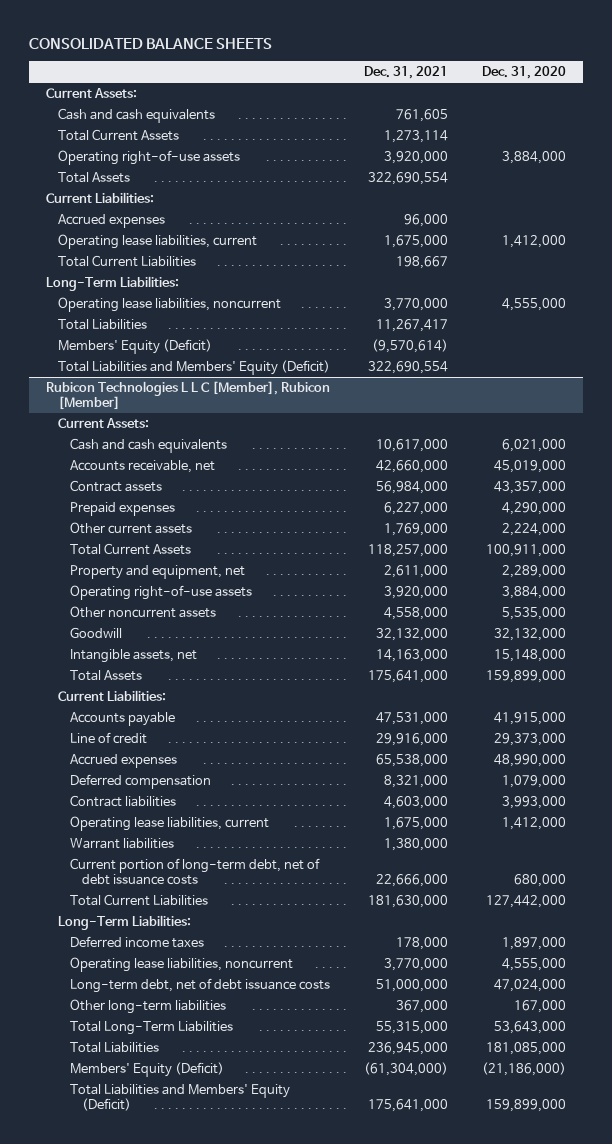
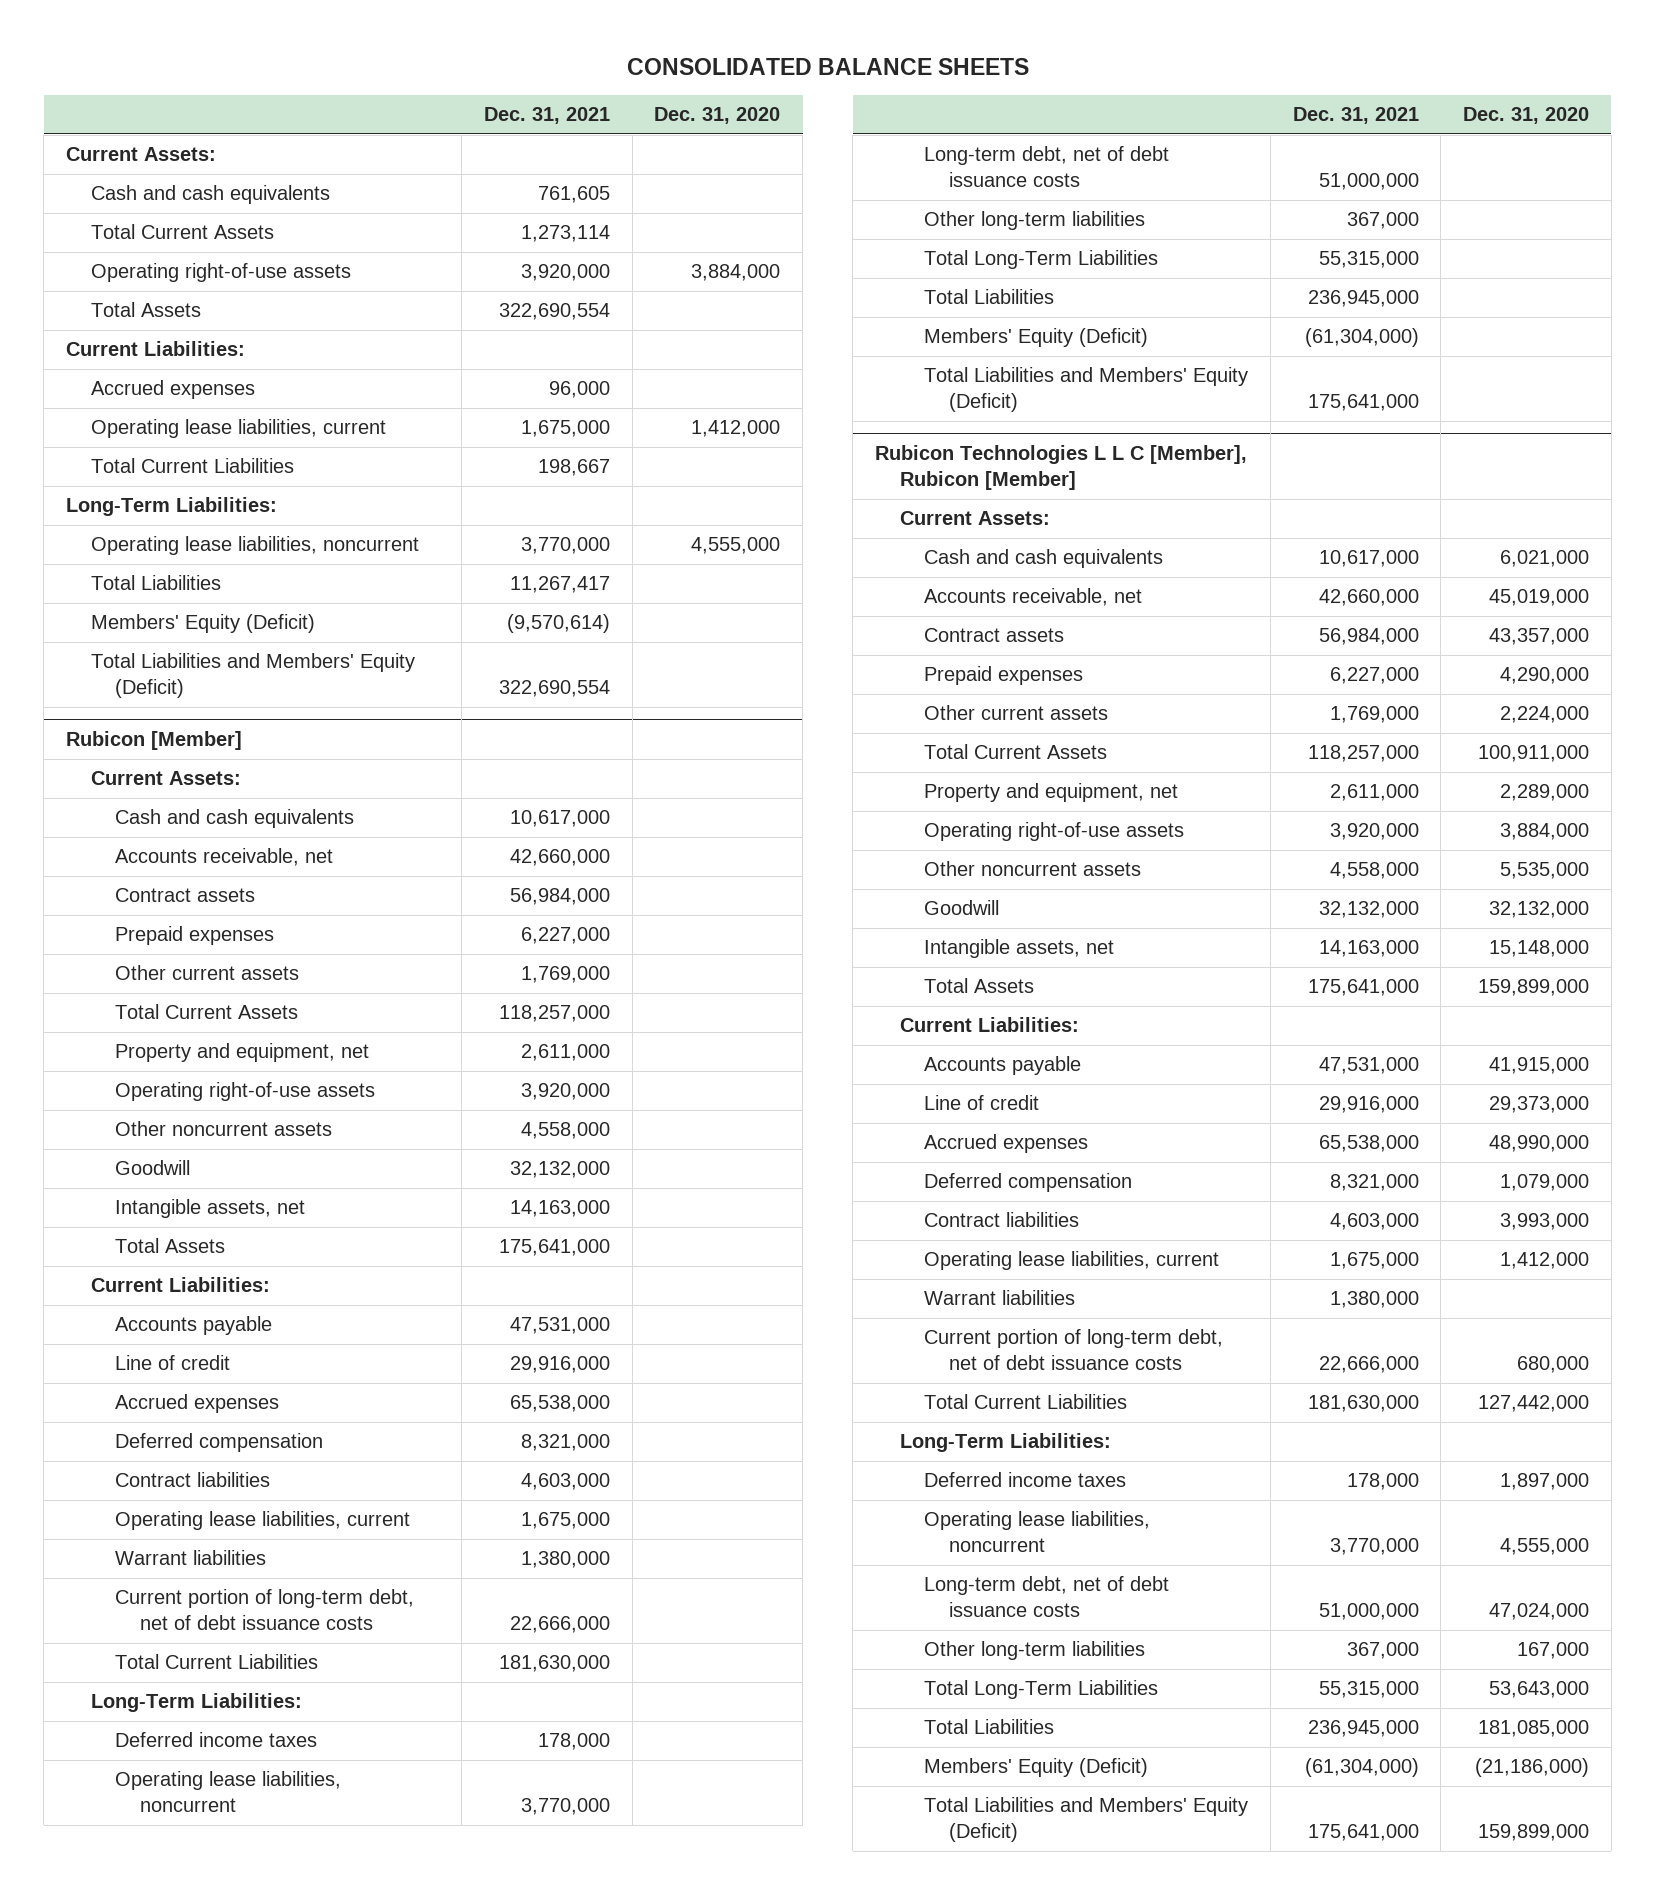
none -> [66,731,243,751] Rubicon [Member]
none -> [90,771,241,786] Current Assets:
none -> [115,809,355,829] Cash and cash equivalents
none -> [115,848,334,867] Accounts receivable, net
none -> [115,888,256,903] Contract assets
none -> [115,926,275,946] Prepaid expenses
none -> [115,965,300,981] Other current assets
none -> [115,1004,299,1020] Total Current Assets
none -> [115,1043,370,1063] Property and equipment, net
none -> [115,1082,376,1102] Operating right-of-use assets
none -> [115,1121,333,1137] Other noncurrent assets
none -> [115,1160,191,1176] Goodwill
none -> [115,1199,306,1219] Intangible assets, net
none -> [115,1238,226,1254] Total Assets
none -> [90,1277,270,1293] Current Liabilities:
none -> [115,1316,273,1336] Accounts payable
none -> [115,1355,231,1371] Line of credit
none -> [115,1394,280,1414] Accrued expenses
none -> [115,1433,324,1453] Deferred compensation
none -> [115,1472,271,1488] Contract liabilities
none -> [115,1511,411,1531] Operating lease liabilities, current
none -> [115,1550,267,1566] Warrant liabilities
none -> [115,1589,415,1631] Current portion of long-term debt, net of debt issuance costs
none -> [115,1654,319,1670] Total Current Liabilities
none -> [90,1693,302,1713] Long-Term Liabilities:
none -> [115,1732,318,1748] Deferred income taxes
none -> [115,1771,342,1813] Operating lease liabilities, noncurrent
none -> [924,146,1170,188] Long-term debt, net of debt issuance costs
none -> [924,211,1146,231] Other long-term liabilities
none -> [924,250,1159,270] Total Long-Term Liabilities
none -> [924,289,1055,305] Total Liabilities
none -> [924,328,1149,348] Members' Equity (Deficit)
none -> [924,367,1249,413] Total Liabilities and Members' Equity (Deficit)

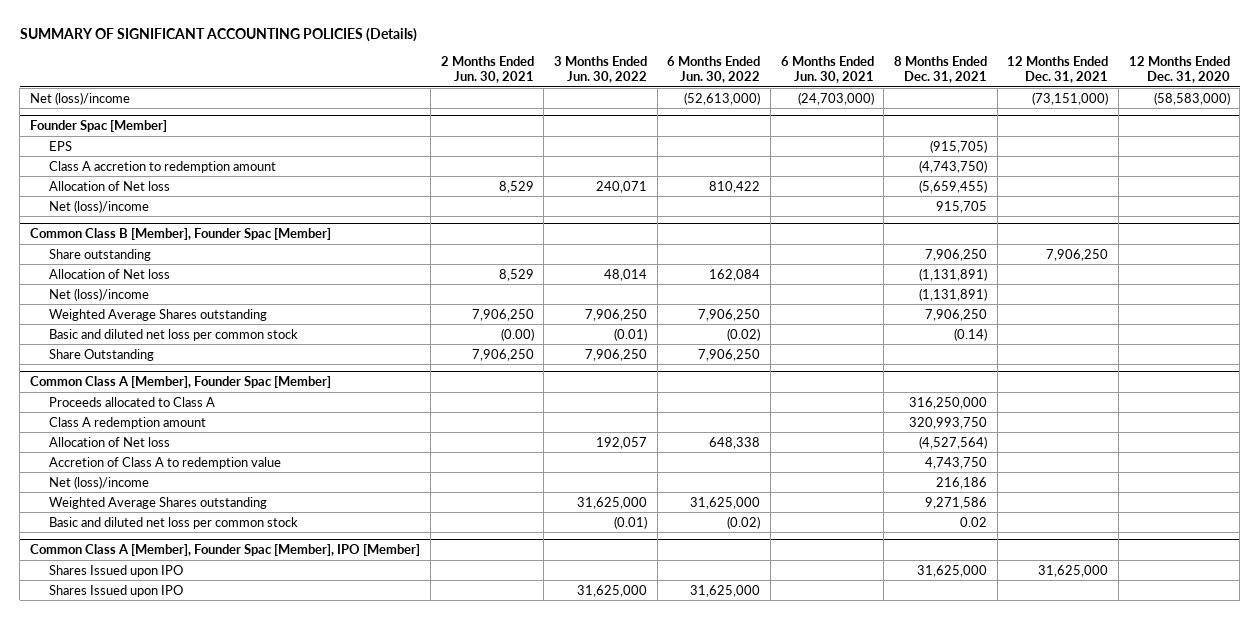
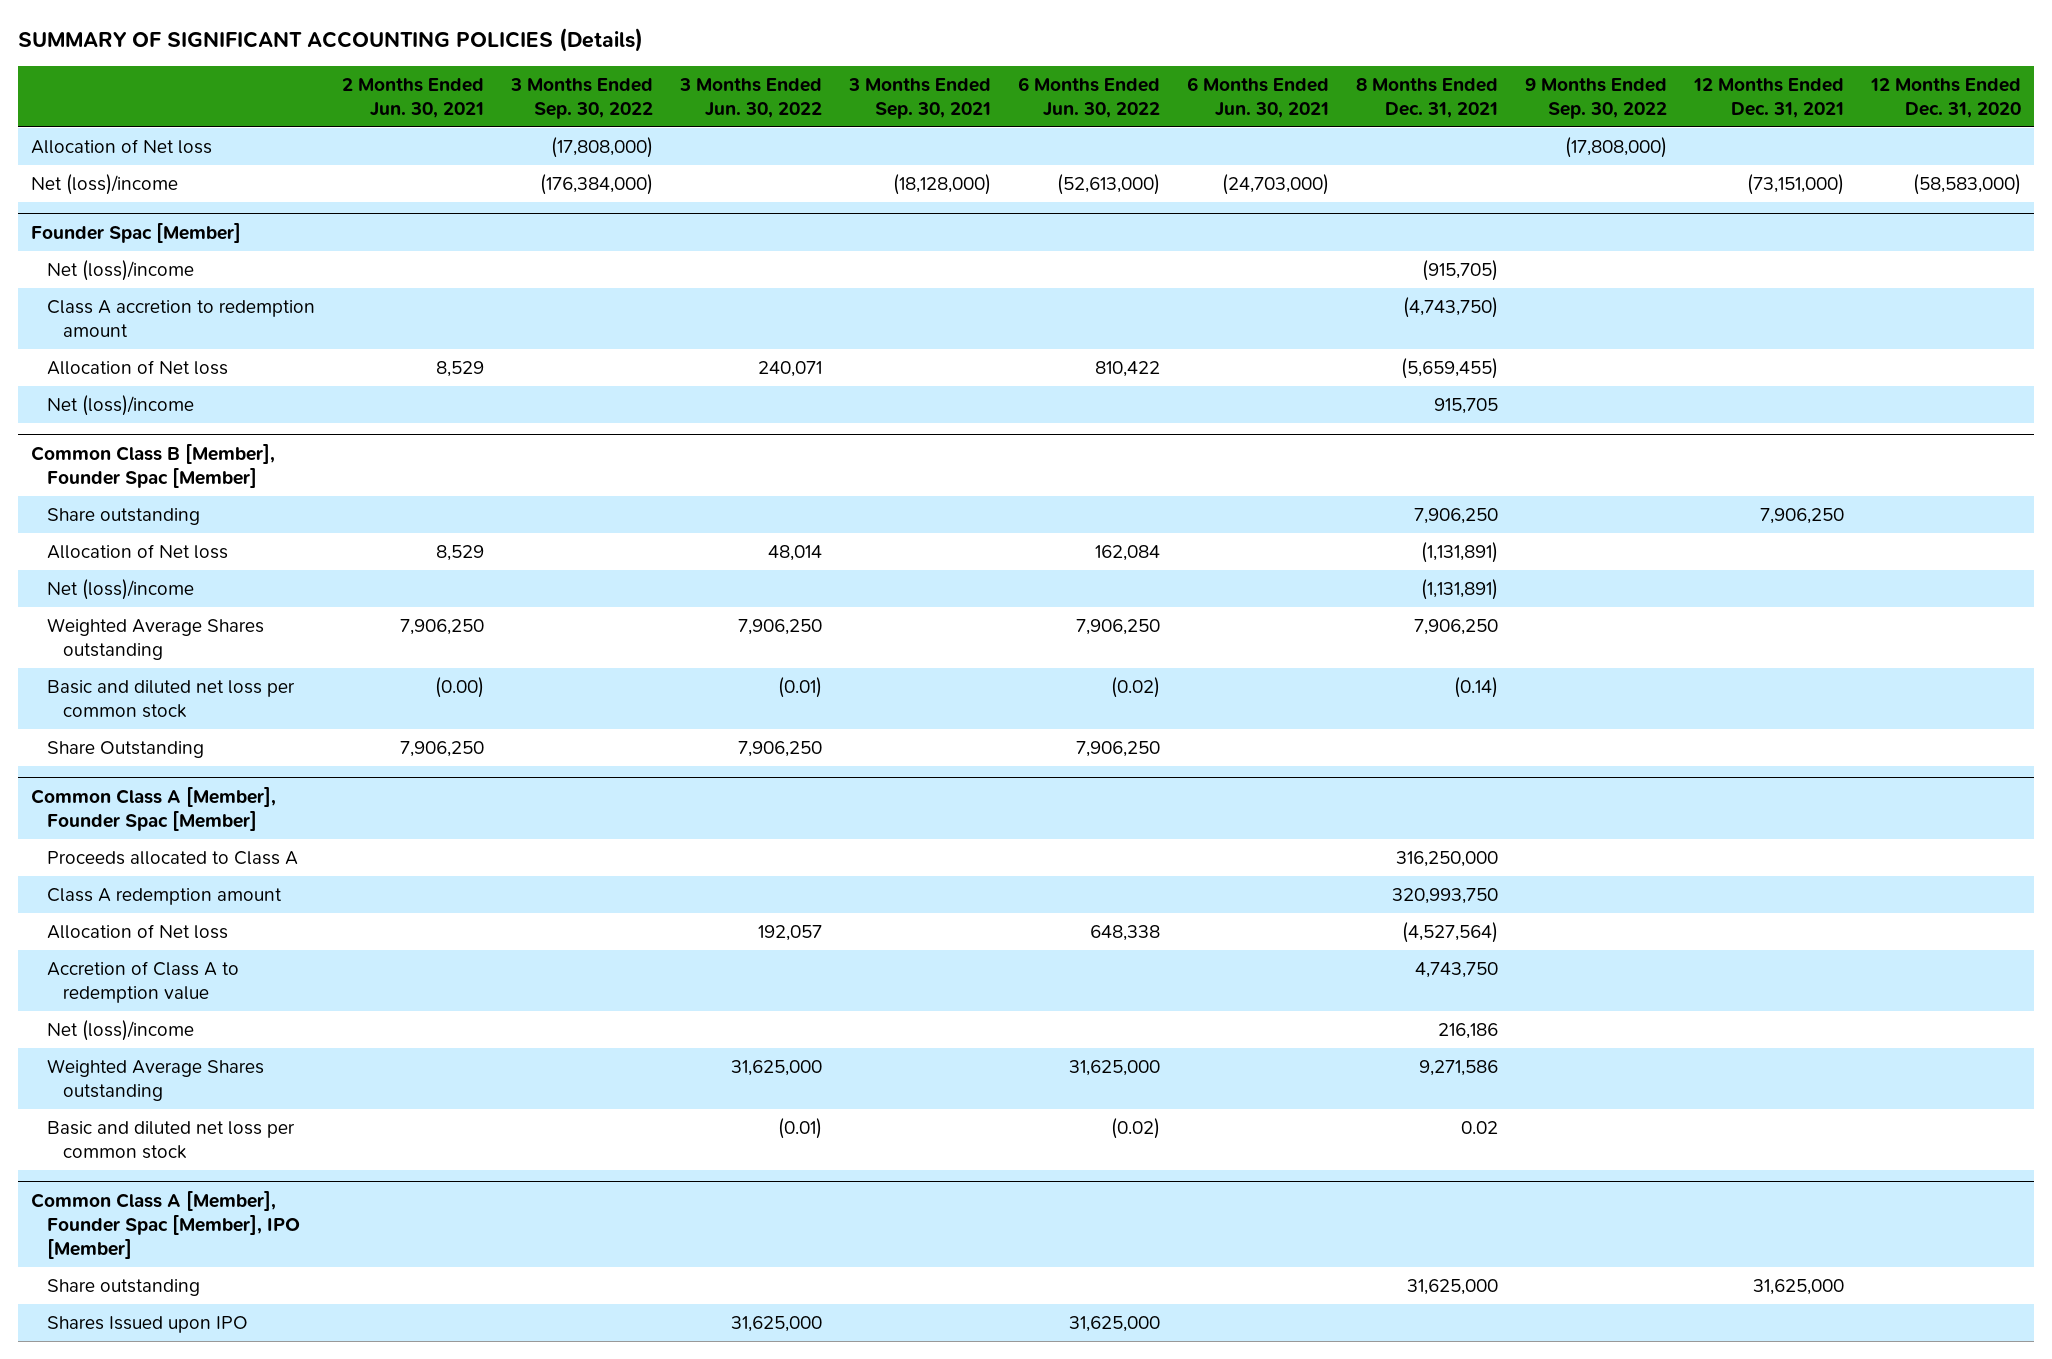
none -> [510,77,654,119] 3 Months Ended Sep. 30, 2022
none -> [847,77,991,119] 3 Months Ended Sep. 30, 2021
none -> [1524,77,1667,119] 9 Months Ended Sep. 30, 2022
none -> [31,139,213,155] Allocation of Net loss
[49,140,73,151] EPS -> [47,260,195,282] Net (loss)/income
[49,564,184,577] Shares Issued upon IPO -> [47,1279,201,1297] Share outstanding

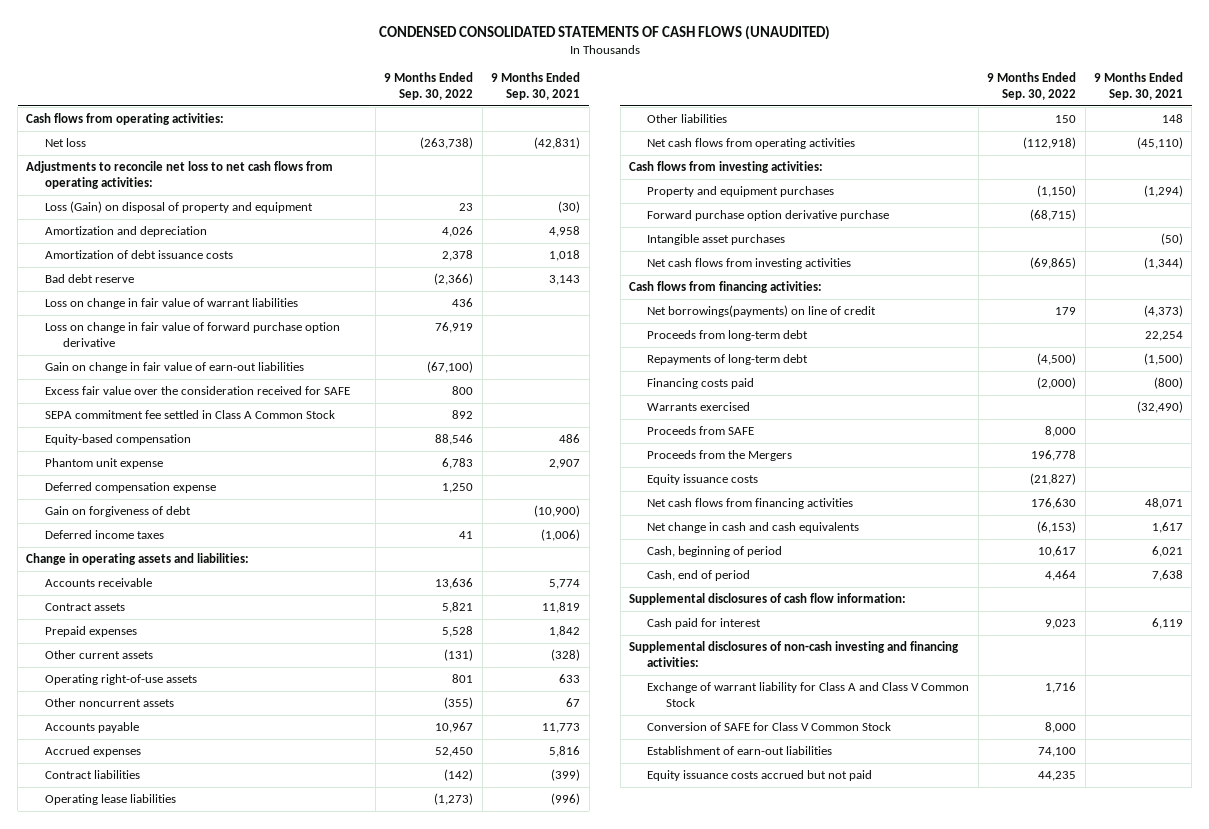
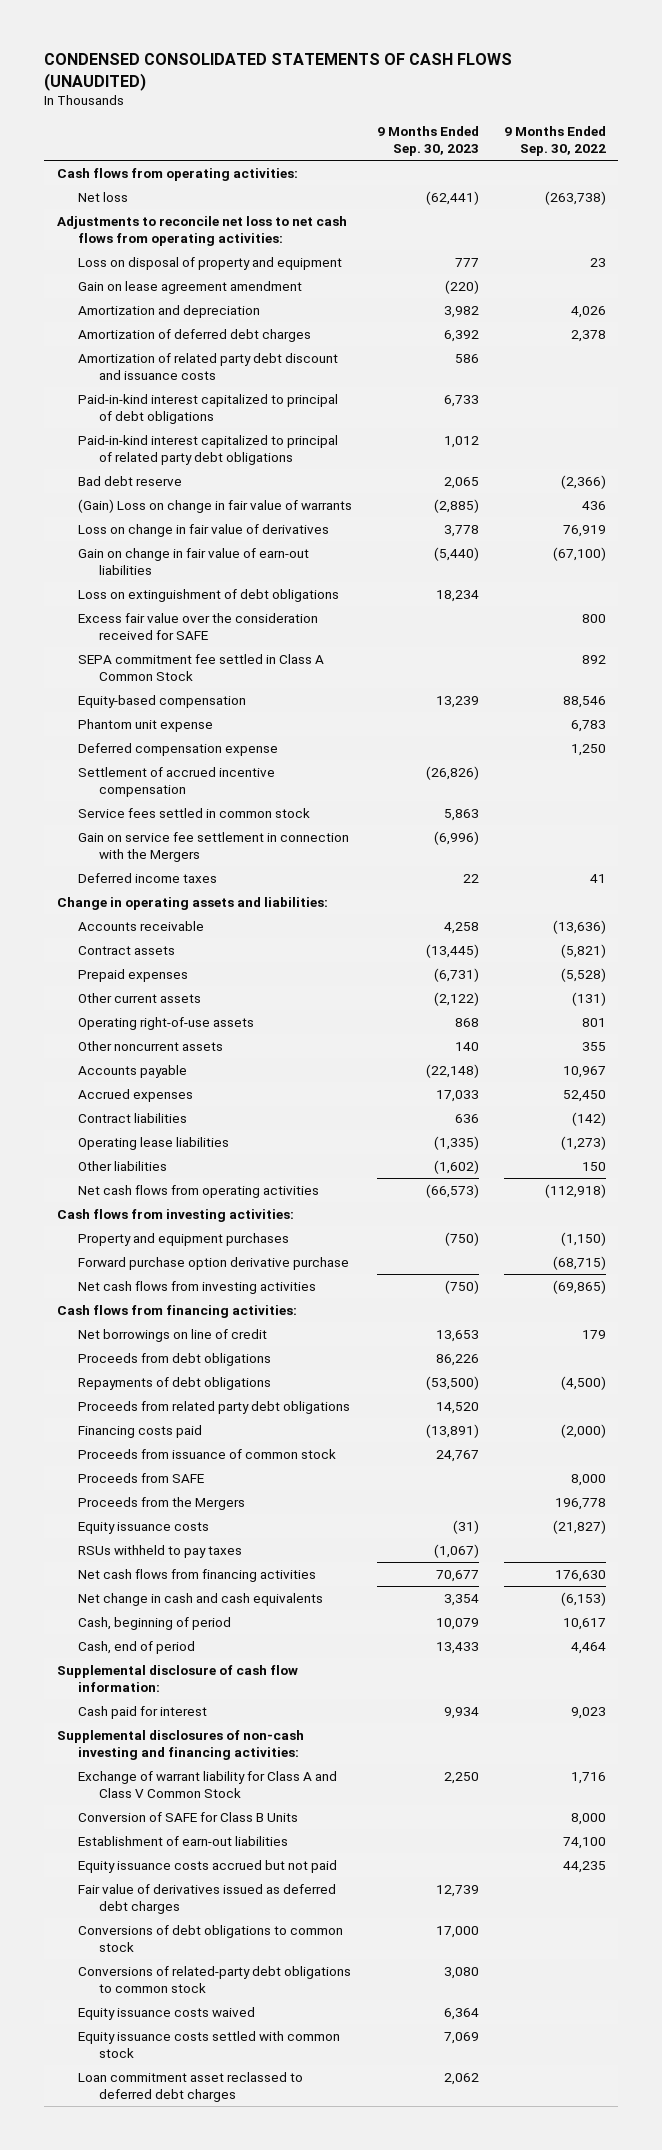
[491,72,581,100] 9 Months Ended Sep. 30, 2021 -> none
none -> [376,125,479,157] 9 Months Ended Sep. 30, 2023
[44,201,313,214] Loss (Gain) on disposal of property and equipment -> [77,256,342,270] Loss on disposal of property and equipment
none -> [77,280,302,294] Gain on lease agreement amendment
[44,250,233,260] Amortization of debt issuance costs -> [77,328,311,342] Amortization of deferred debt charges
none -> [77,352,338,381] Amortization of related party debt discount and issuance costs
none -> [77,393,338,425] Paid-in-kind interest capitalized to principal of debt obligations
none -> [77,434,338,466] Paid-in-kind interest capitalized to principal of related party debt obligations
[44,298,298,310] Loss on change in fair value of warrant liabilities -> [77,498,352,513] (Gain) Loss on change in fair value of warrants
[44,322,340,347] Loss on change in fair value of forward purchase option derivative -> [77,523,329,537] Loss on change in fair value of derivatives
none -> [77,588,339,602] Loss on extinguishment of debt obligations
[44,506,191,518] Gain on forgiveness of debt -> none
none -> [77,766,275,798] Settlement of accrued incentive compensation
none -> [77,807,310,818] Service fees settled in common stock
none -> [77,831,349,863] Gain on service fee settlement in connection with the Mergers
[435,578,474,590] 13,636 -> [552,919,606,934] (13,636)
[442,602,474,614] 5,821 -> [560,943,606,958] (5,821)
[442,626,474,638] 5,528 -> [560,967,606,982] (5,528)
[444,697,474,710] (355) -> [581,1041,606,1051] 355
[647,234,786,246] Intangible asset purchases -> none
[647,305,877,318] Net borrowings(payments) on line of credit -> [77,1328,267,1342] Net borrowings on line of credit
[647,330,809,342] Proceeds from long-term debt -> [77,1352,271,1366] Proceeds from debt obligations
[647,354,809,366] Repayments of long-term debt -> [77,1376,271,1390] Repayments of debt obligations
none -> [77,1400,350,1414] Proceeds from related party debt obligations
[647,402,751,412] Warrants exercised -> none
none -> [77,1448,336,1459] Proceeds from issuance of common stock
none -> [77,1544,242,1558] RSUs withheld to pay taxes
[629,593,907,606] Supplemental disclosures of cash flow information: -> [56,1664,298,1693] Supplemental disclosure of cash flow information:
[647,722,892,732] Conversion of SAFE for Class V Common Stock -> [77,1811,298,1822] Conversion of SAFE for Class B Units
none -> [77,1883,336,1915] Fair value of derivatives issued as deferred debt charges
none -> [77,1924,343,1953] Conversions of debt obligations to common stock
none -> [77,1965,351,1994] Conversions of related-party debt obligations to common stock
none -> [77,2006,255,2020] Equity issuance costs waived
none -> [77,2030,340,2059] Equity issuance costs settled with common stock
none -> [77,2071,303,2103] Loan commitment asset reclassed to deferred debt charges

